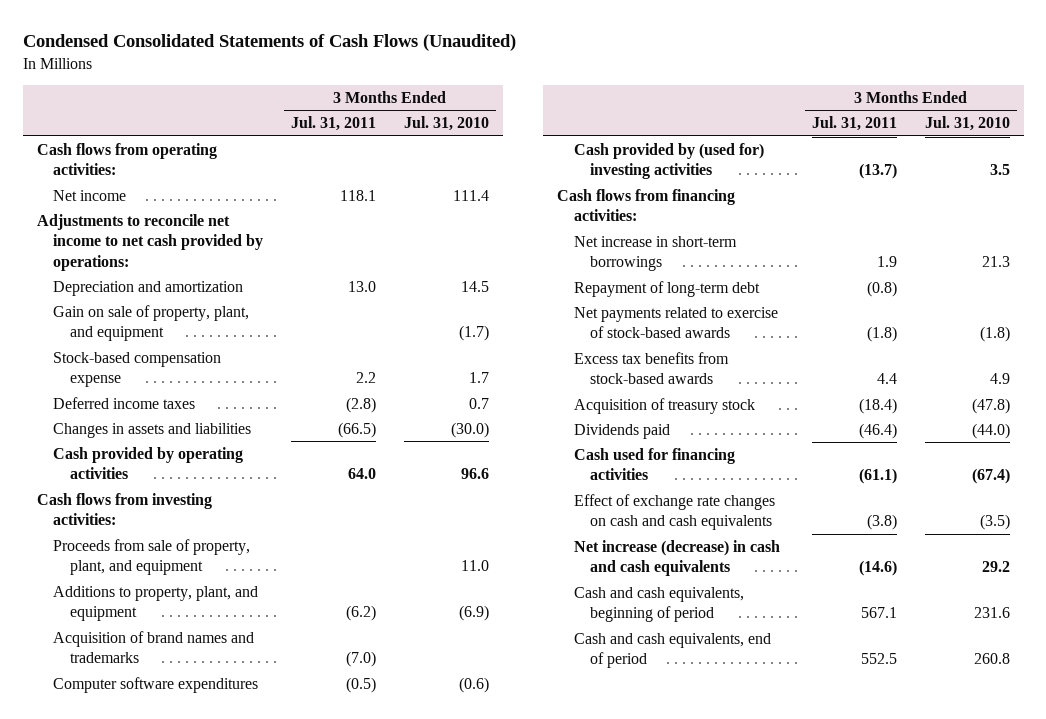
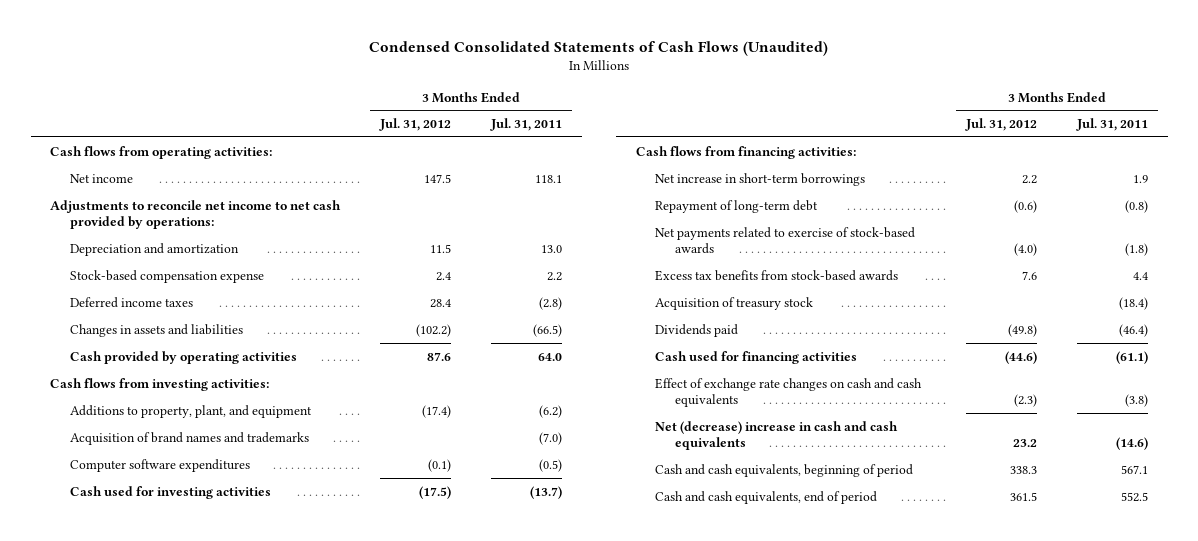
[404,116,490,132] Jul. 31, 2010 -> none
none -> [379,118,452,132] Jul. 31, 2012
[53,304,250,342] Gain on sale of property, plant, and equipment -> none
[53,538,251,576] Proceeds from sale of property, plant, and equipment -> none
[573,142,764,180] Cash provided by (used for) investing activities -> [69,485,271,499] Cash used for investing activities
[573,539,780,577] Net increase (decrease) in cash and cash equivalents -> [655,420,899,451] Net (decrease) increase in cash and cash equivalents

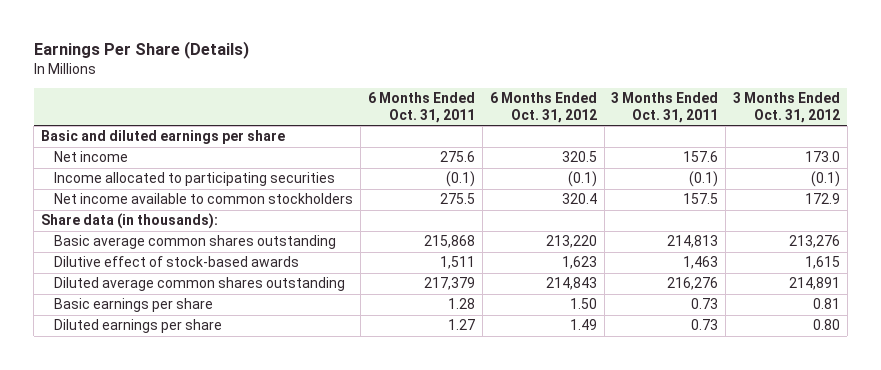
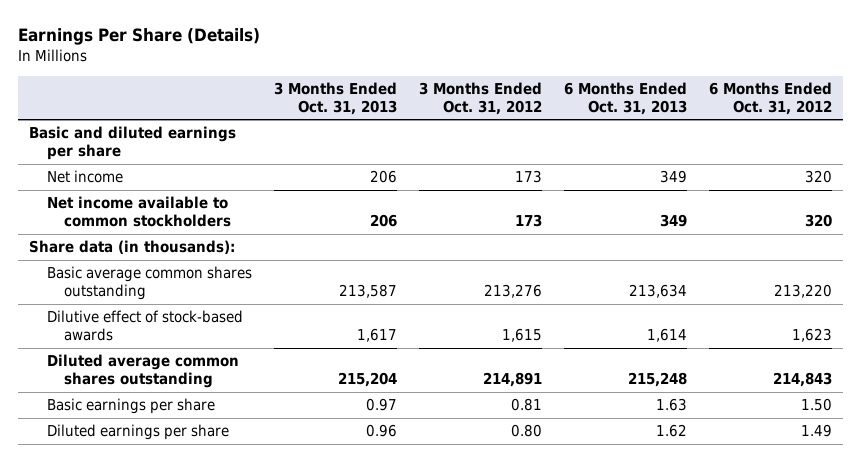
[368,92,476,123] 6 Months Ended Oct. 31, 2011 -> none
[611,92,719,123] 3 Months Ended Oct. 31, 2011 -> none
none -> [273,81,397,115] 3 Months Ended Oct. 31, 2013
none -> [564,81,688,115] 6 Months Ended Oct. 31, 2013
[54,172,336,187] Income allocated to participating securities -> none
[561,151,597,163] 320.5 -> [805,170,833,184] 320
[805,151,841,163] 173.0 -> [514,170,542,184] 173
[561,193,597,205] 320.4 -> [805,214,833,228] 320
[805,193,841,205] 172.9 -> [514,214,542,228] 173

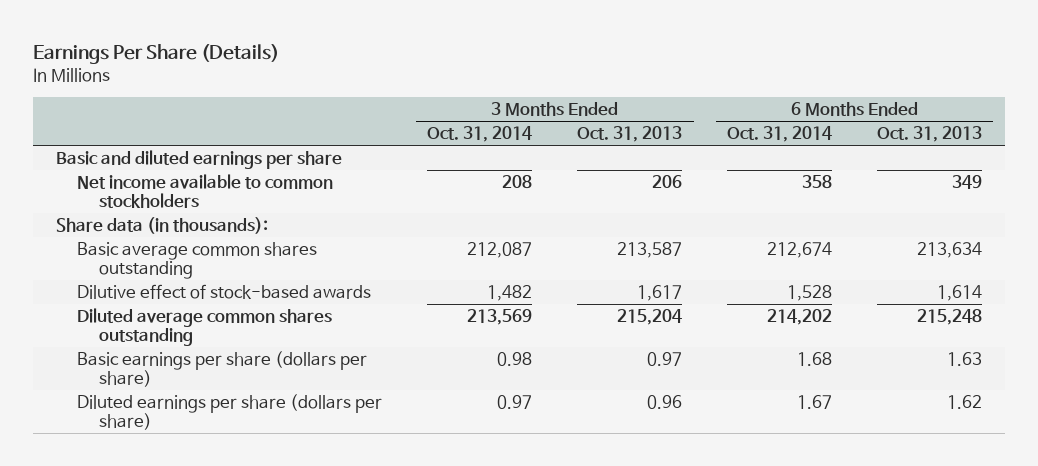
[418,81,542,115] 3 Months Ended Oct. 31, 2012 -> none
[709,81,833,115] 6 Months Ended Oct. 31, 2012 -> none
none -> [427,125,533,142] Oct. 31, 2014
none -> [727,125,833,142] Oct. 31, 2014
[46,170,123,184] Net income -> none
[46,398,215,415] Basic earnings per share -> [77,350,368,388] Basic earnings per share (dollars per share)
[46,424,229,441] Diluted earnings per share -> [77,393,383,431] Diluted earnings per share (dollars per share)

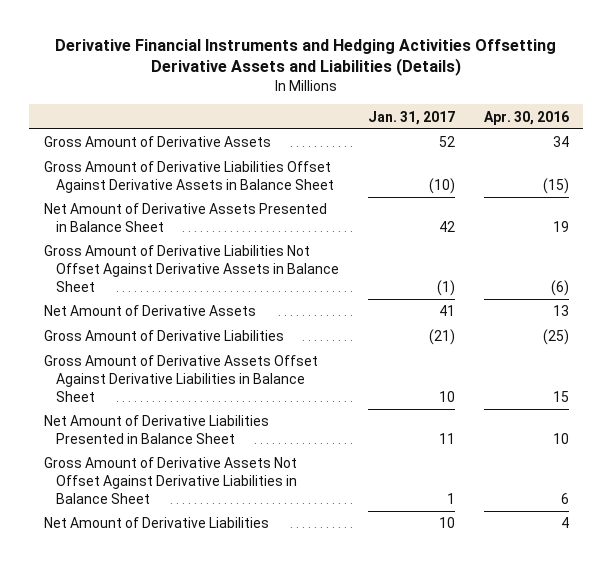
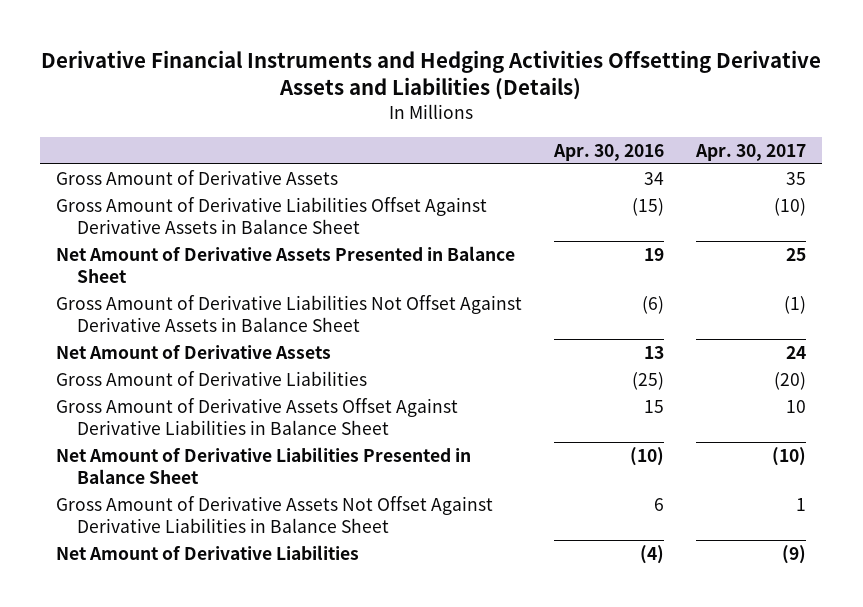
[367,110,455,125] Jan. 31, 2017 -> none
none -> [695,143,807,161] Apr. 30, 2017
[552,433,569,445] 10 -> [630,447,665,467] (10)
[560,517,569,529] 4 -> [640,545,665,565] (4)

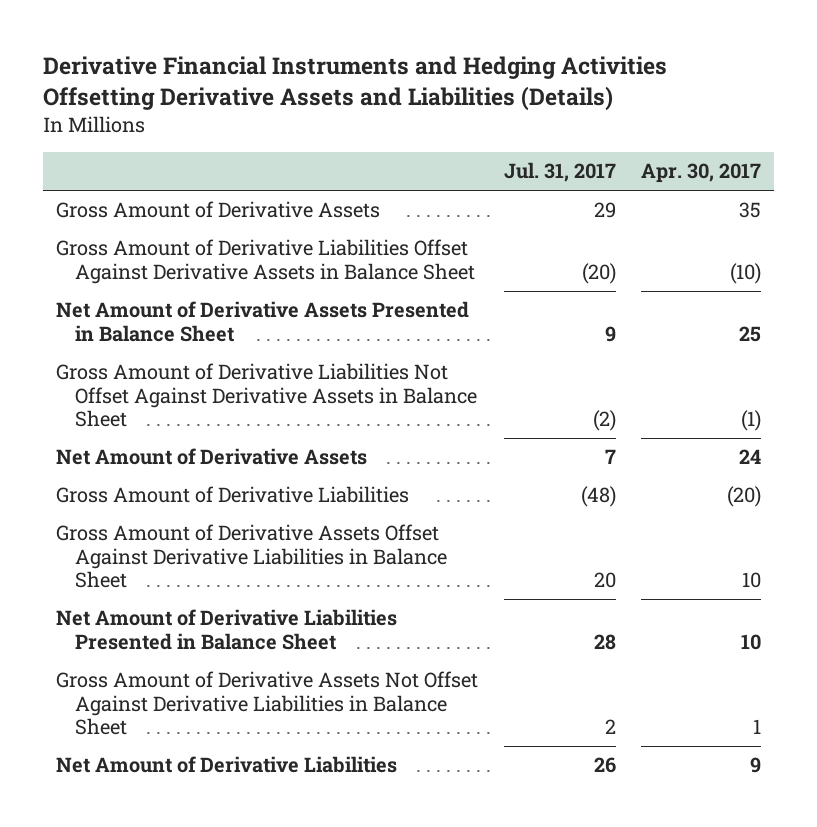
[553,143,665,161] Apr. 30, 2016 -> none
none -> [503,162,616,183] Jul. 31, 2017
[772,447,807,467] (10) -> [741,633,762,650] 10
[782,545,807,565] (9) -> [750,757,762,774] 9

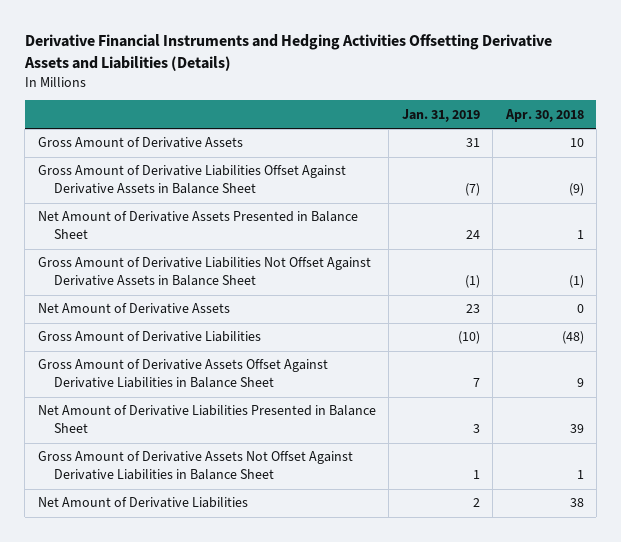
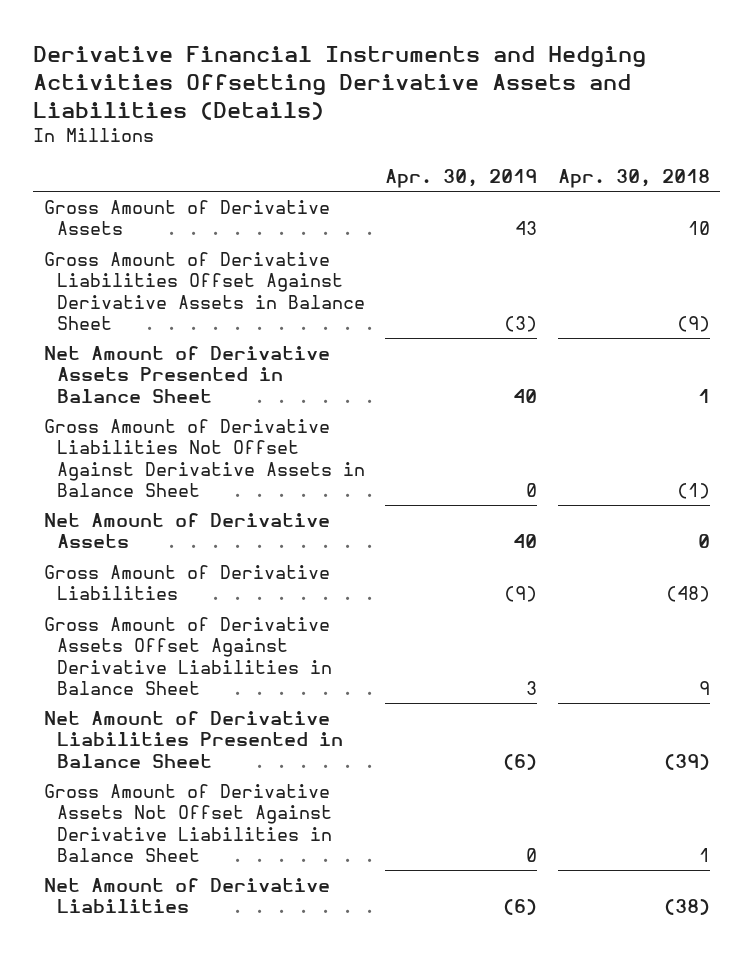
[401,108,480,122] Jan. 31, 2019 -> none
none -> [385,168,538,188] Apr. 30, 2019
[569,424,584,434] 39 -> [663,753,710,770] (39)
[569,498,584,508] 38 -> [663,899,710,916] (38)

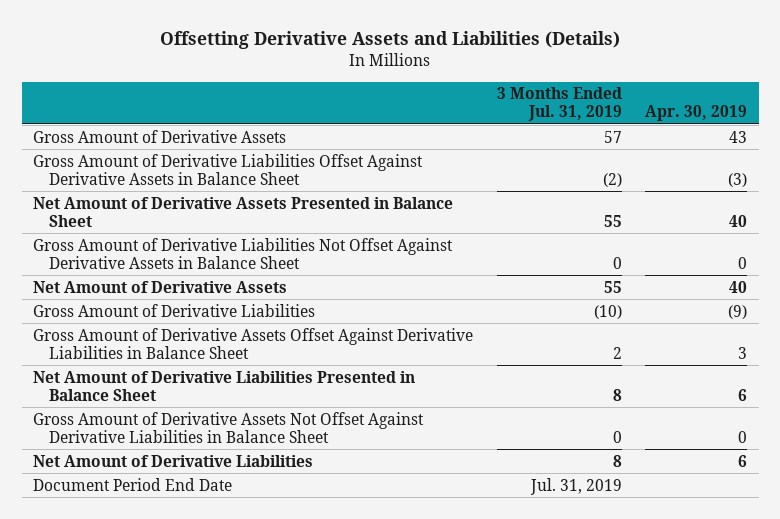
[33,45,647,120] Derivative Financial Instruments and Hedging Activities Offsetting Derivative Assets and Liabilities (Details) -> [160,31,621,50] Offsetting Derivative Assets and Liabilities (Details)
[557,168,710,188] Apr. 30, 2018 -> none
none -> [496,87,622,122] 3 Months Ended Jul. 31, 2019
[503,753,538,770] (6) -> [738,388,748,401] 6
[503,899,538,916] (6) -> [738,454,748,467] 6
none -> [33,477,233,491] Document Period End Date

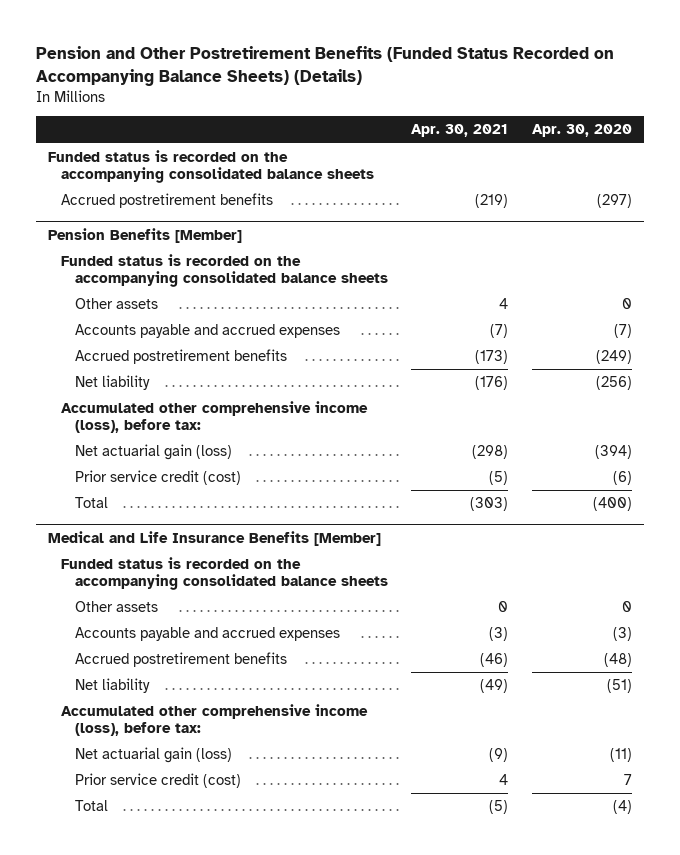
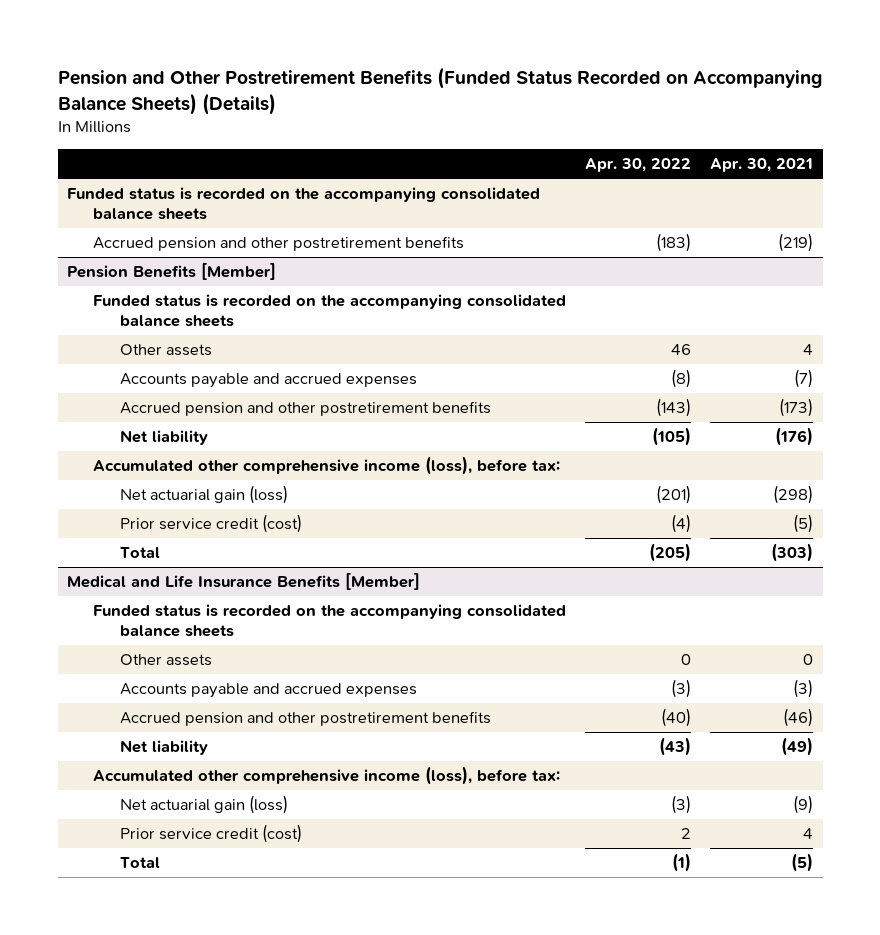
[531,124,632,138] Apr. 30, 2020 -> none
none -> [585,158,692,173] Apr. 30, 2022
[61,193,274,209] Accrued postretirement benefits -> [93,236,465,252] Accrued pension and other postretirement benefits
[74,349,287,365] Accrued postretirement benefits -> [119,401,491,417] Accrued pension and other postretirement benefits
[74,652,287,668] Accrued postretirement benefits -> [119,711,491,727] Accrued pension and other postretirement benefits

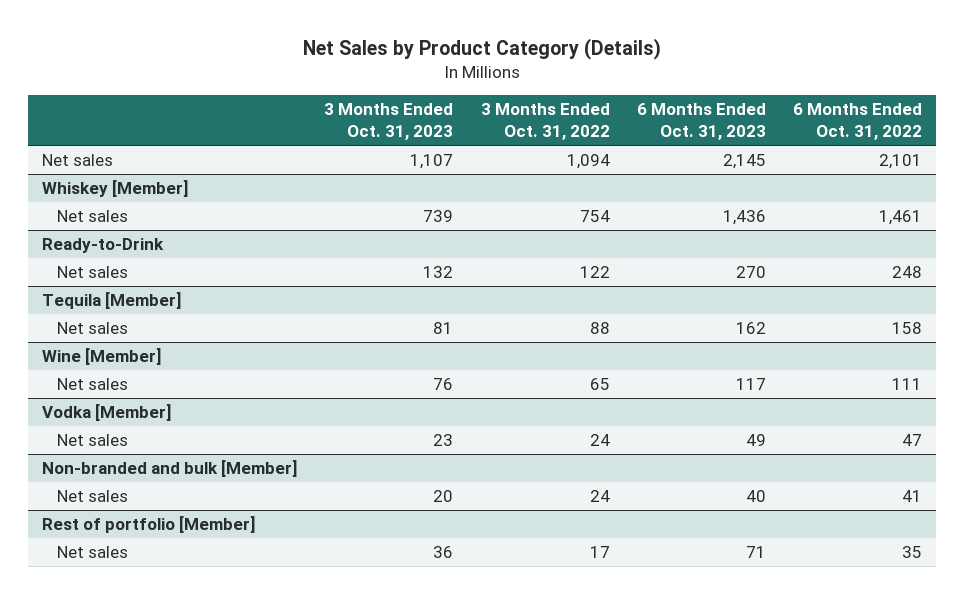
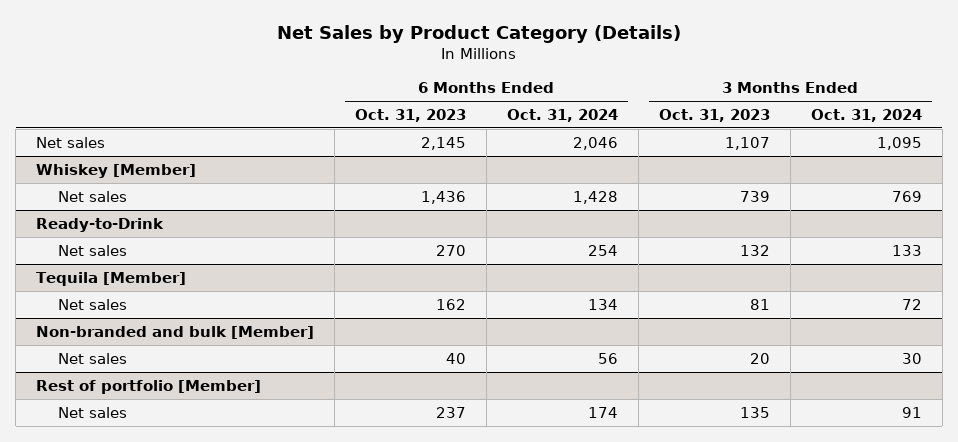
[480,103,610,141] 3 Months Ended Oct. 31, 2022 -> none
[793,103,923,141] 6 Months Ended Oct. 31, 2022 -> none
none -> [506,108,618,122] Oct. 31, 2024
none -> [810,108,922,122] Oct. 31, 2024
[41,348,161,366] Wine [Member] -> none
[56,378,128,391] Net sales -> none
[41,404,171,422] Vodka [Member] -> none
[56,434,128,447] Net sales -> none
[433,546,454,559] 36 -> [739,406,770,418] 135
[745,546,766,559] 71 -> [435,406,466,418] 237

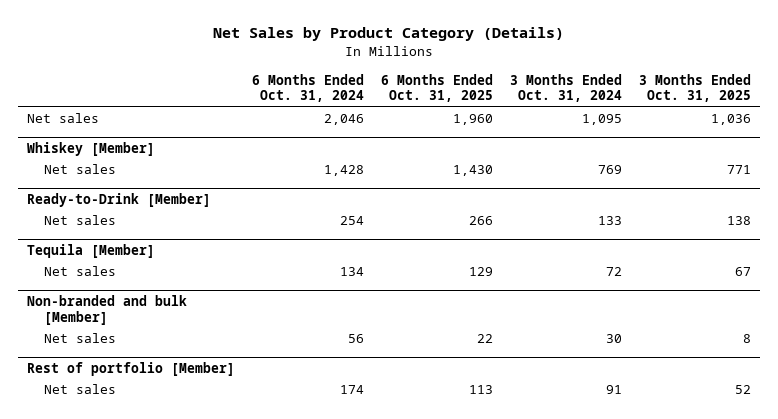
[354,108,466,122] Oct. 31, 2023 -> none
[658,108,770,122] Oct. 31, 2023 -> none
none -> [380,73,493,103] 6 Months Ended Oct. 31, 2025
none -> [638,73,751,103] 3 Months Ended Oct. 31, 2025
[36,217,165,232] Ready-to-Drink -> [26,193,211,208] Ready-to-Drink [Member]

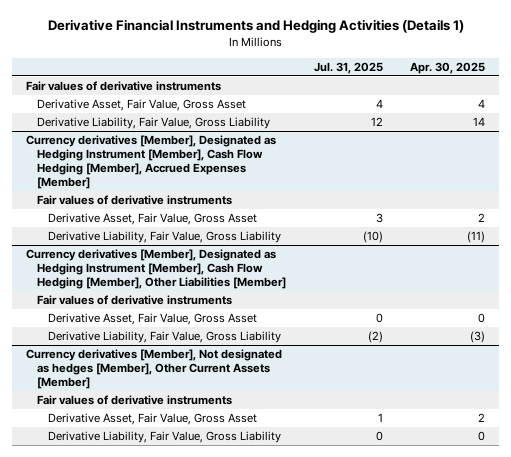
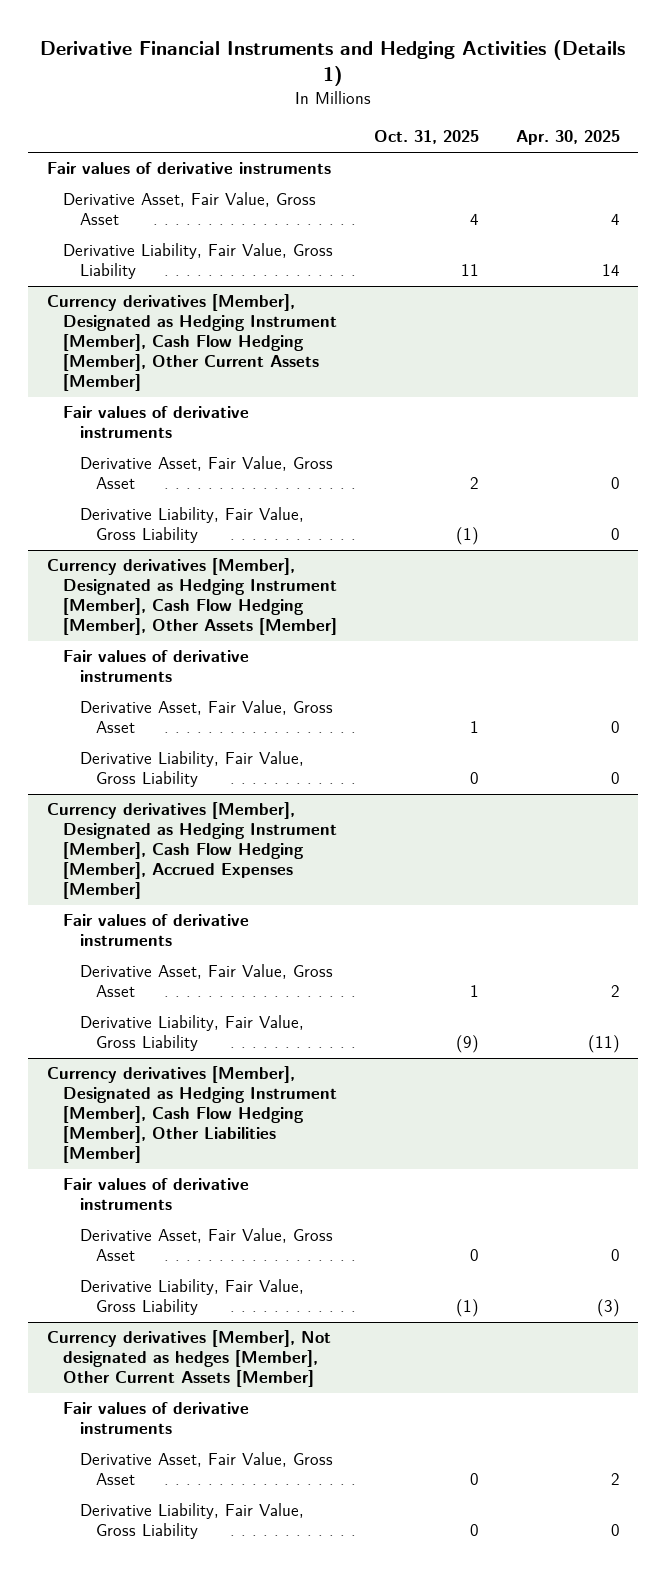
[313,61,383,74] Jul. 31, 2025 -> none
none -> [374,130,480,145] Oct. 31, 2025
none -> [46,294,338,392] Currency derivatives [Member], Designated as Hedging Instrument [Member], Cash Flow Hedging [Member], Other Current Assets [Member]
none -> [63,406,250,439] Fair values of derivative instruments
none -> [79,456,333,490] Derivative Asset, Fair Value, Gross Asset
none -> [79,507,304,544] Derivative Liability, Fair Value, Gross Liability
none -> [46,558,338,636] Currency derivatives [Member], Designated as Hedging Instrument [Member], Cash Flow Hedging [Member], Other Assets [Member]
none -> [63,650,250,683] Fair values of derivative instruments
none -> [79,700,333,734] Derivative Asset, Fair Value, Gross Asset
none -> [79,751,304,788] Derivative Liability, Fair Value, Gross Liability

